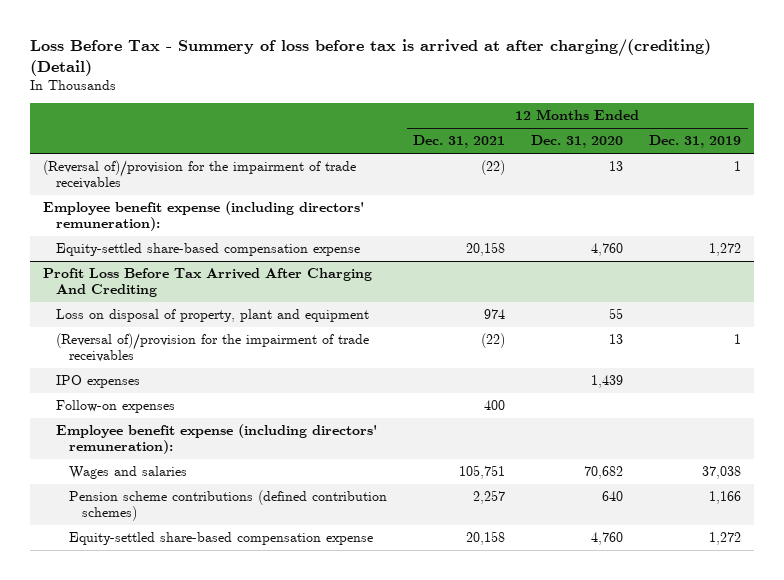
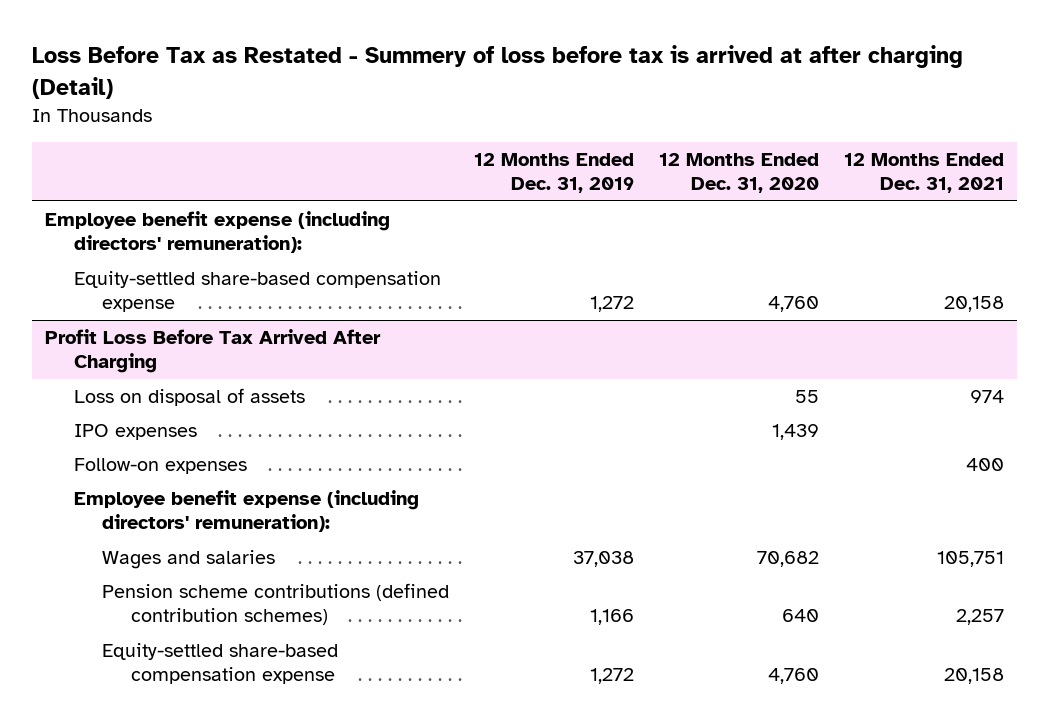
[29,38,711,76] Loss Before Tax - Summery of loss before tax is arrived at after charging/(crediting) (Detail) -> [32,45,964,99] Loss Before Tax as Restated - Summery of loss before tax is arrived at after charging (Detail)
[42,160,356,190] (Reversal of)/provision for the impairment of trade receivables -> none
[55,333,369,363] (Reversal of)/provision for the impairment of trade receivables -> none
[42,268,372,298] Profit Loss Before Tax Arrived After Charging And Crediting -> [44,328,381,374] Profit Loss Before Tax Arrived After Charging
[55,309,369,323] Loss on disposal of property, plant and equipment -> [73,387,305,406] Loss on disposal of assets

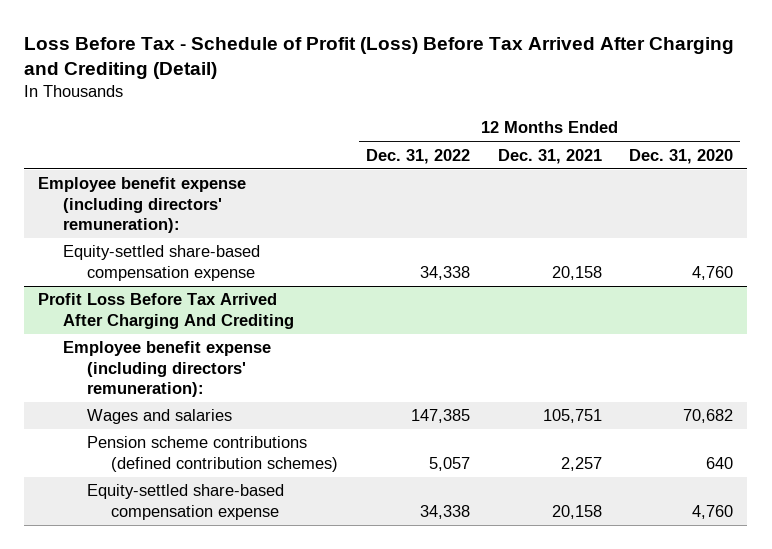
[32,45,964,99] Loss Before Tax as Restated - Summery of loss before tax is arrived at after charging (Detail) -> [24,36,735,80] Loss Before Tax - Schedule of Profit (Loss) Before Tax Arrived After Charging and Crediting (Detail)
[474,152,635,194] 12 Months Ended Dec. 31, 2019 -> none
none -> [365,148,470,164] Dec. 31, 2022
[73,387,305,406] Loss on disposal of assets -> none
[73,423,197,440] IPO expenses -> none
[73,457,247,474] Follow-on expenses -> none
[44,328,381,374] Profit Loss Before Tax Arrived After Charging -> [38,293,294,329] Profit Loss Before Tax Arrived After Charging And Crediting

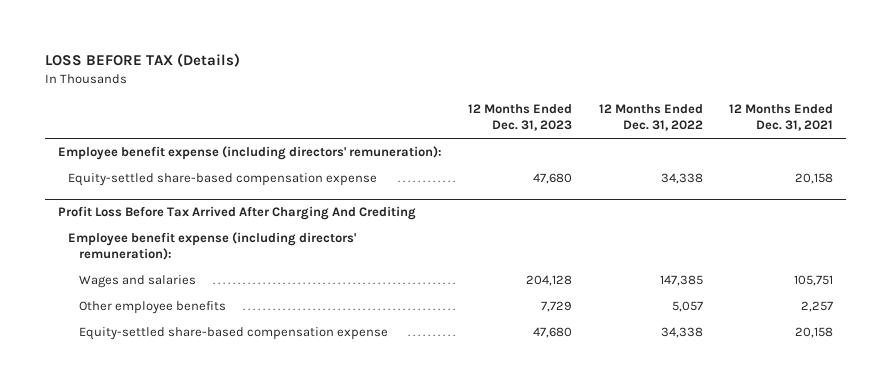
[24,36,735,80] Loss Before Tax - Schedule of Profit (Loss) Before Tax Arrived After Charging and Crediting (Detail) -> [45,53,241,68] LOSS BEFORE TAX (Details)
[629,148,734,164] Dec. 31, 2020 -> none
none -> [468,104,573,132] 12 Months Ended Dec. 31, 2023
[86,436,339,472] Pension scheme contributions (defined contribution schemes) -> [78,301,226,315] Other employee benefits

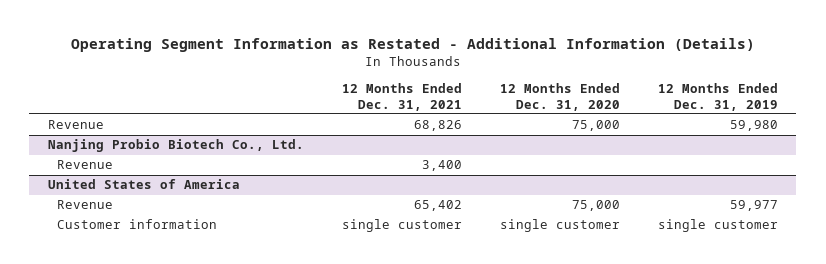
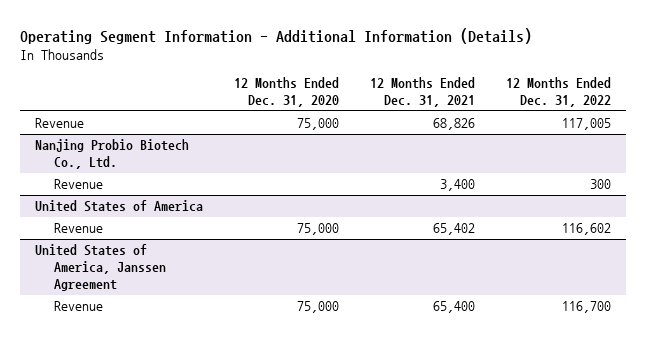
[70,37,755,52] Operating Segment Information as Restated - Additional Information (Details) -> [19,27,532,44] Operating Segment Information - Additional Information (Details)
[657,83,778,111] 12 Months Ended Dec. 31, 2019 -> none
none -> [505,77,611,108] 12 Months Ended Dec. 31, 2022
[57,219,218,230] Customer information -> none
none -> [35,244,166,292] United States of America, Janssen Agreement
none -> [53,301,103,312] Revenue

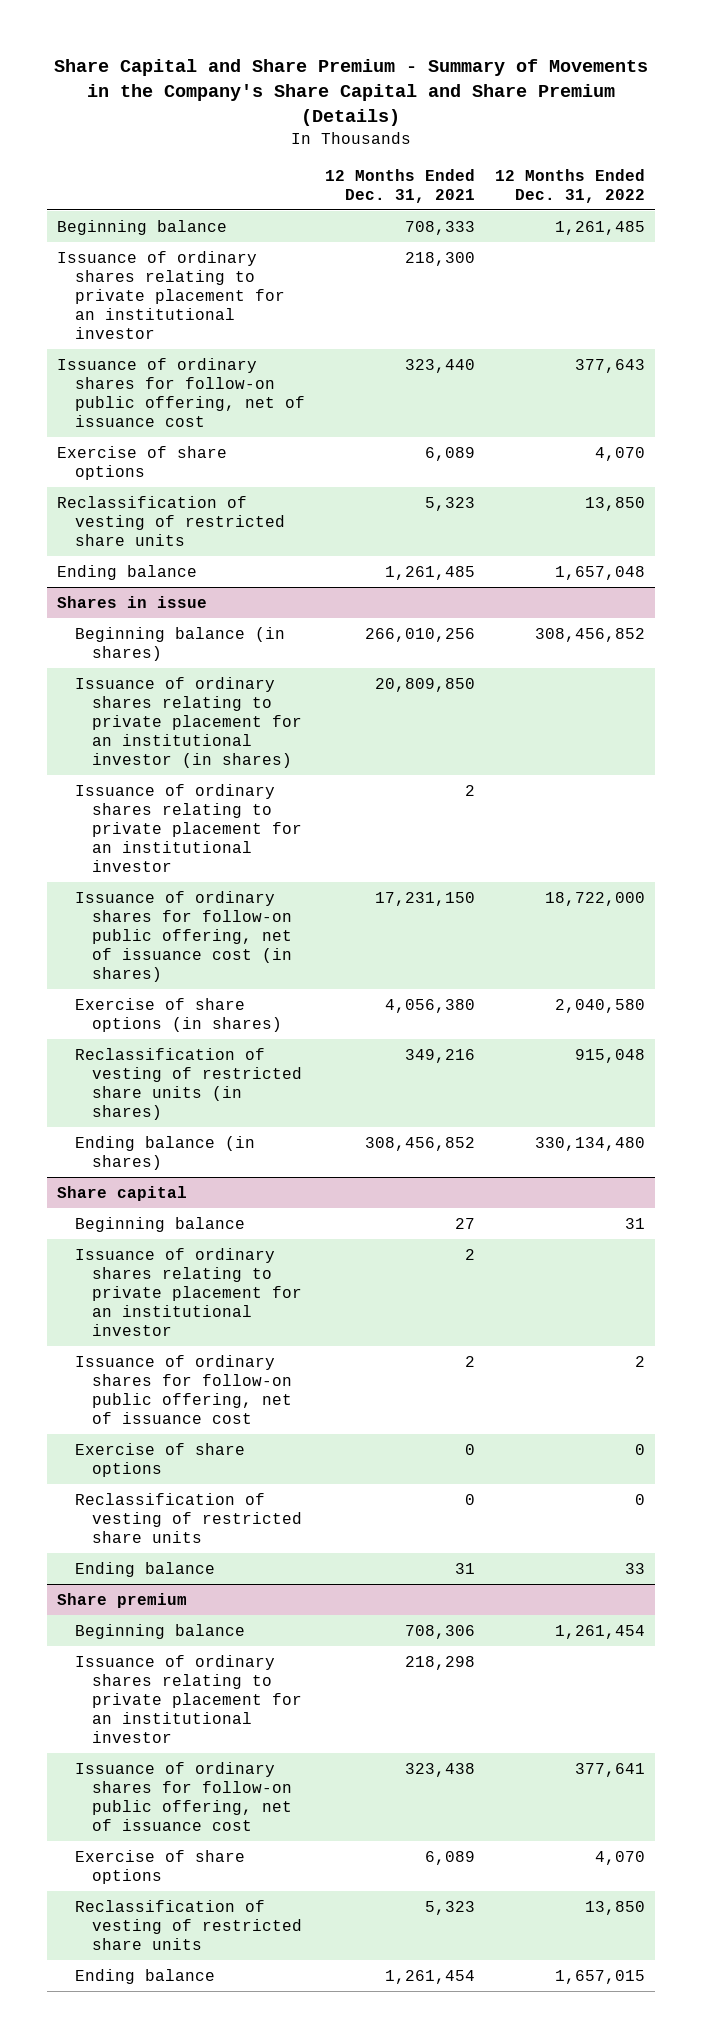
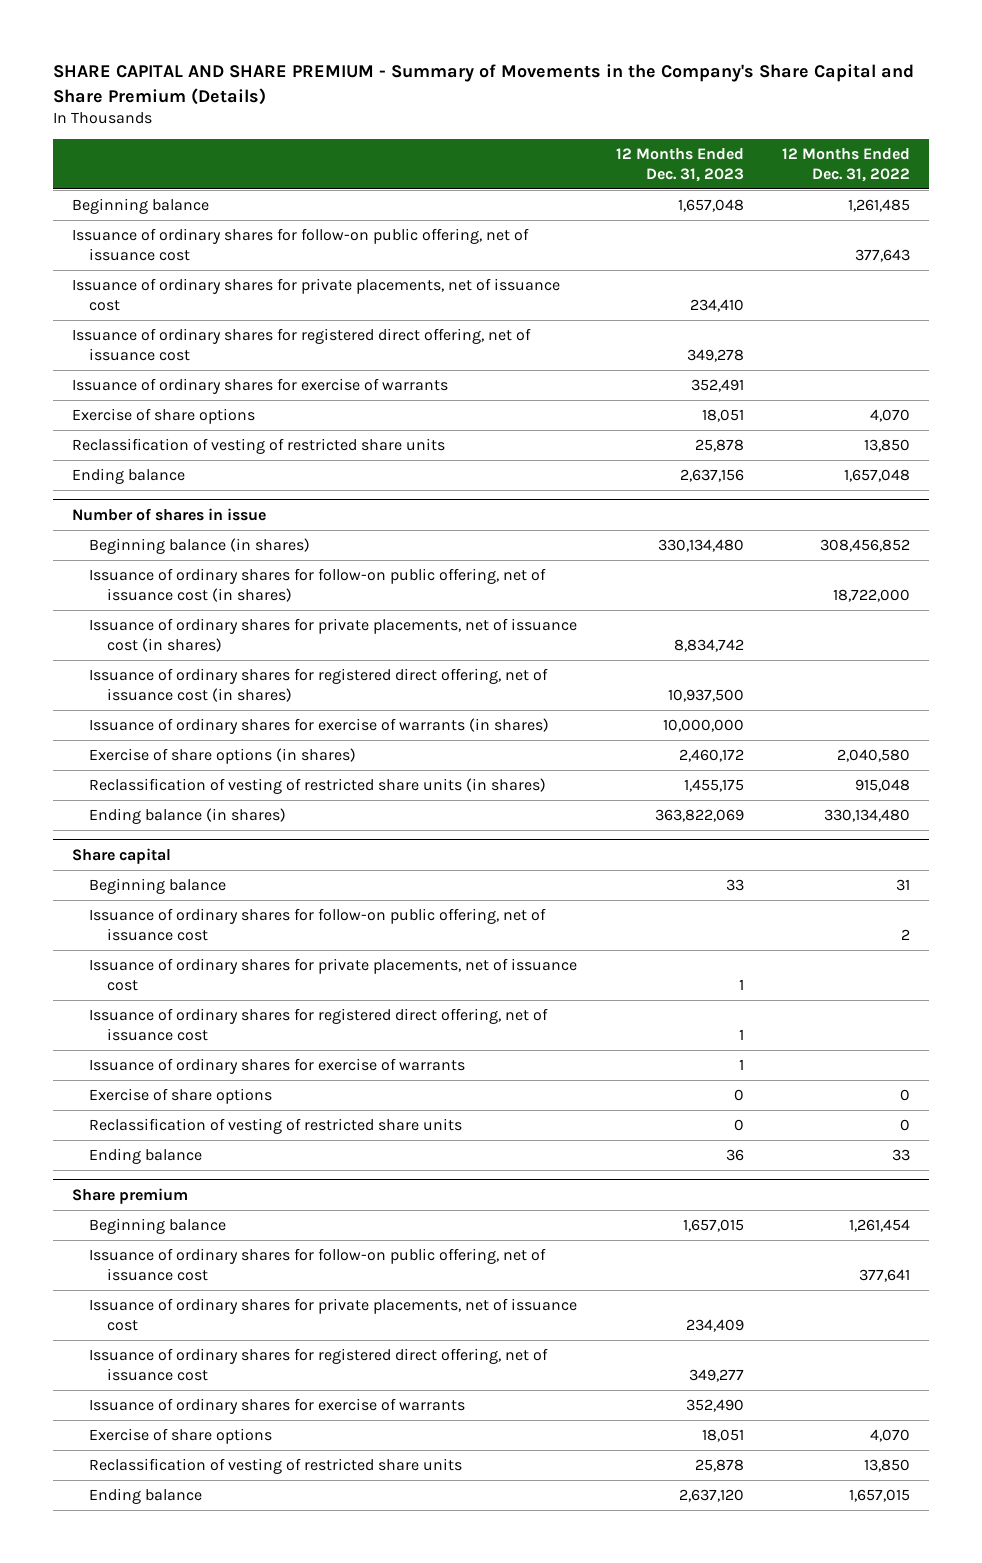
[54,59,649,127] Share Capital and Share Premium - Summary of Movements in the Company's Share Capital and Share Premium (Details) -> [52,64,914,105] SHARE CAPITAL AND SHARE PREMIUM - Summary of Movements in the Company's Share Capital and Share Premium (Details)
[324,168,475,204] 12 Months Ended Dec. 31, 2021 -> none
none -> [615,147,744,182] 12 Months Ended Dec. 31, 2023
[57,250,285,340] Issuance of ordinary shares relating to private placement for an institutional investor -> none
none -> [71,278,560,311] Issuance of ordinary shares for private placements, net of issuance cost
none -> [71,328,531,361] Issuance of ordinary shares for registered direct offering, net of issuance cost
none -> [71,378,448,395] Issuance of ordinary shares for exercise of warrants
[57,595,208,608] Shares in issue -> [71,507,266,521] Number of shares in issue
[74,676,303,769] Issuance of ordinary shares relating to private placement for an institutional investor (in shares) -> none
[74,783,303,873] Issuance of ordinary shares relating to private placement for an institutional investor -> none
none -> [89,618,578,652] Issuance of ordinary shares for private placements, net of issuance cost (in shares)
none -> [89,668,549,702] Issuance of ordinary shares for registered direct offering, net of issuance cost (in shares)
none -> [89,718,550,735] Issuance of ordinary shares for exercise of warrants (in shares)
[74,1247,303,1337] Issuance of ordinary shares relating to private placement for an institutional investor -> none
none -> [89,958,578,991] Issuance of ordinary shares for private placements, net of issuance cost
none -> [89,1008,549,1041] Issuance of ordinary shares for registered direct offering, net of issuance cost
none -> [89,1058,466,1075] Issuance of ordinary shares for exercise of warrants
[74,1654,303,1744] Issuance of ordinary shares relating to private placement for an institutional investor -> none
none -> [89,1298,578,1331] Issuance of ordinary shares for private placements, net of issuance cost
none -> [89,1348,549,1381] Issuance of ordinary shares for registered direct offering, net of issuance cost
none -> [89,1398,466,1415] Issuance of ordinary shares for exercise of warrants

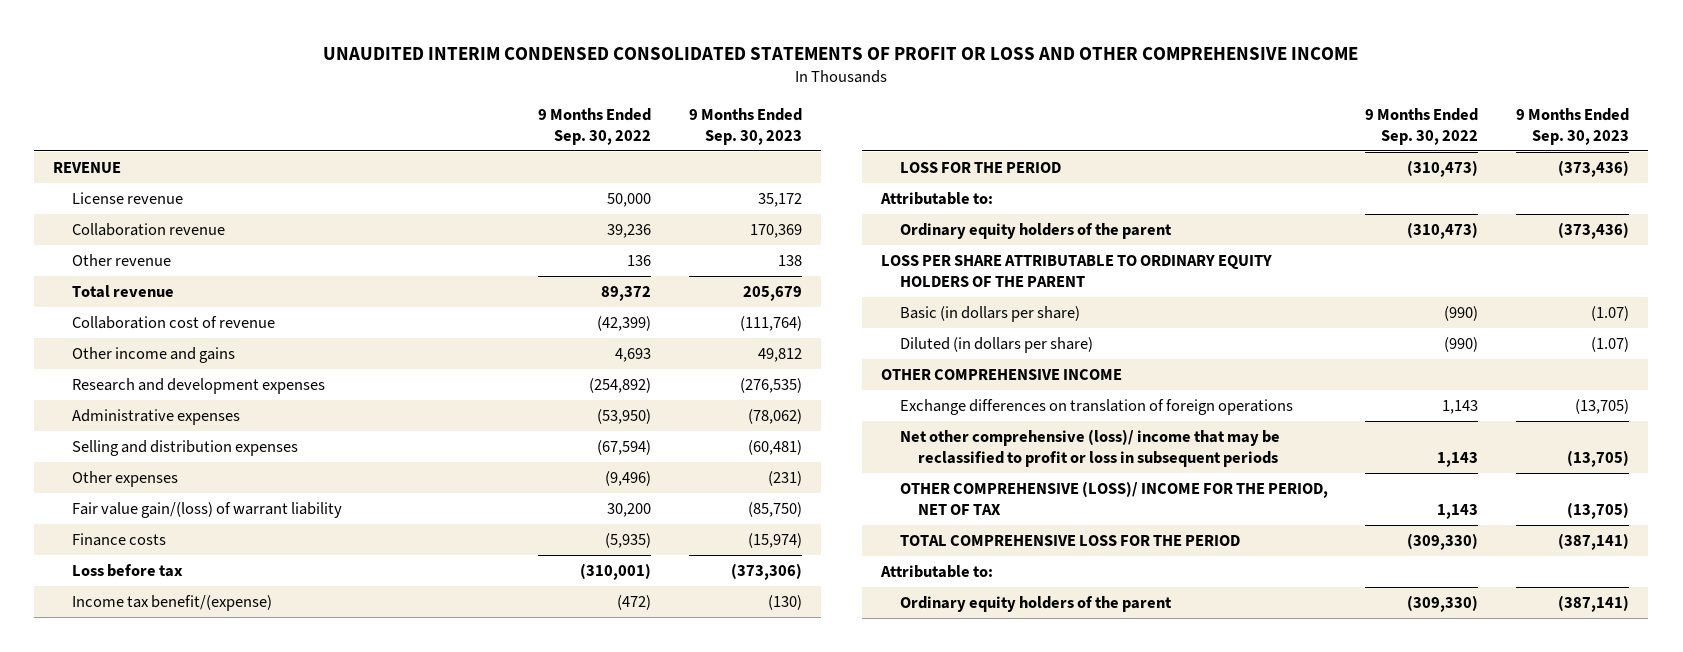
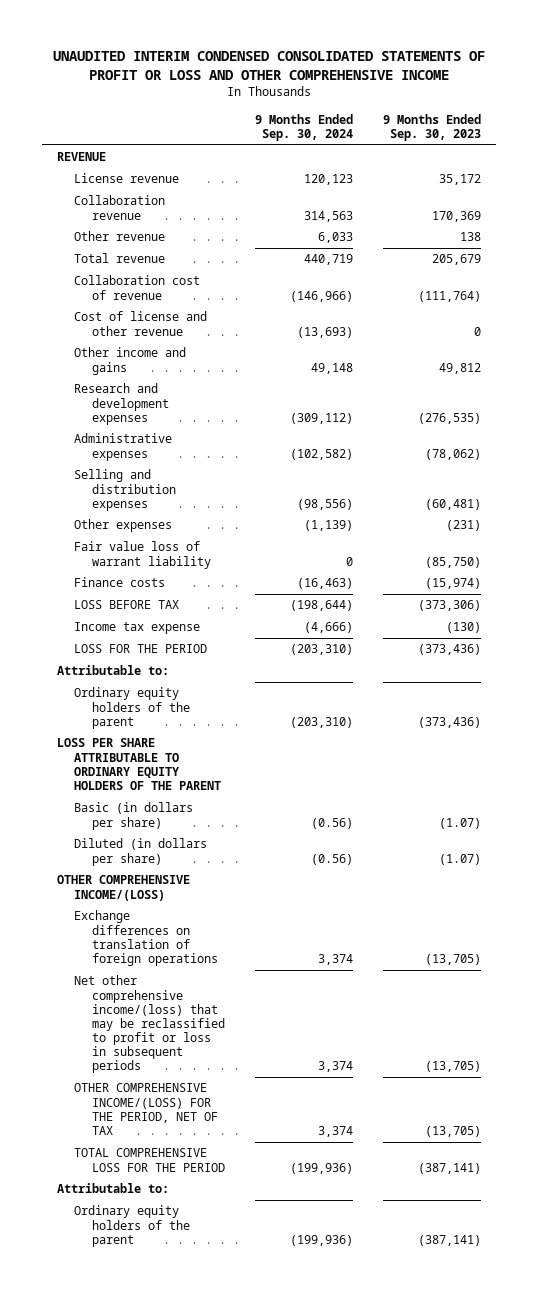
[537,107,651,145] 9 Months Ended Sep. 30, 2022 -> none
none -> [254,113,353,141] 9 Months Ended Sep. 30, 2024
none -> [74,311,208,336] Cost of license and other revenue
[72,501,343,518] Fair value gain/(loss) of warrant liability -> [74,541,211,569] Fair value loss of warrant liability
[72,563,184,577] Loss before tax -> [74,600,180,610] LOSS BEFORE TAX
[72,594,273,611] Income tax benefit/(expense) -> [74,622,201,635] Income tax expense
[880,368,1122,380] OTHER COMPREHENSIVE INCOME -> [56,875,190,901] OTHER COMPREHENSIVE INCOME/(LOSS)
[899,428,1280,468] Net other comprehensive (loss)/ income that may be reclassified to profit or loss in subsequent periods -> [74,975,225,1074] Net other comprehensive income/(loss) that may be reclassified to profit or loss in subsequent periods
[899,480,1328,516] OTHER COMPREHENSIVE (LOSS)/ INCOME FOR THE PERIOD, NET OF TAX -> [74,1083,218,1135] OTHER COMPREHENSIVE INCOME/(LOSS) FOR THE PERIOD, NET OF TAX

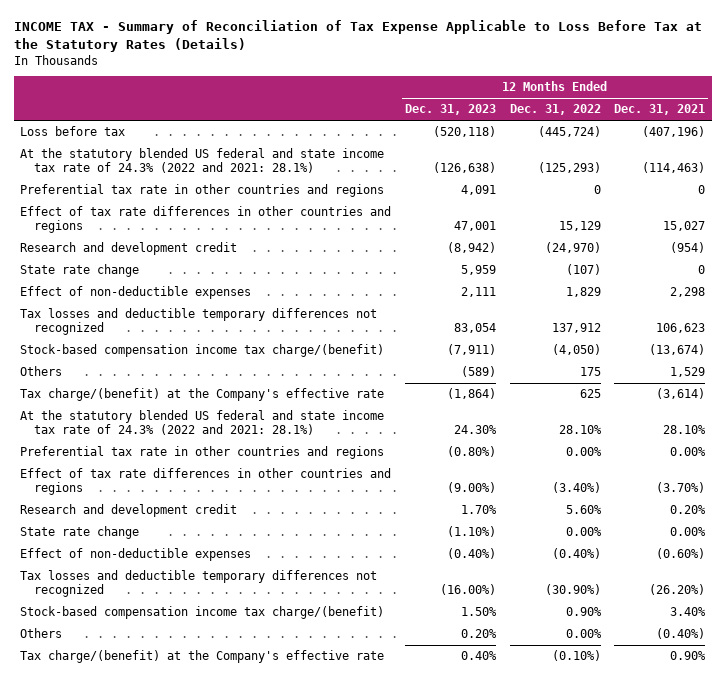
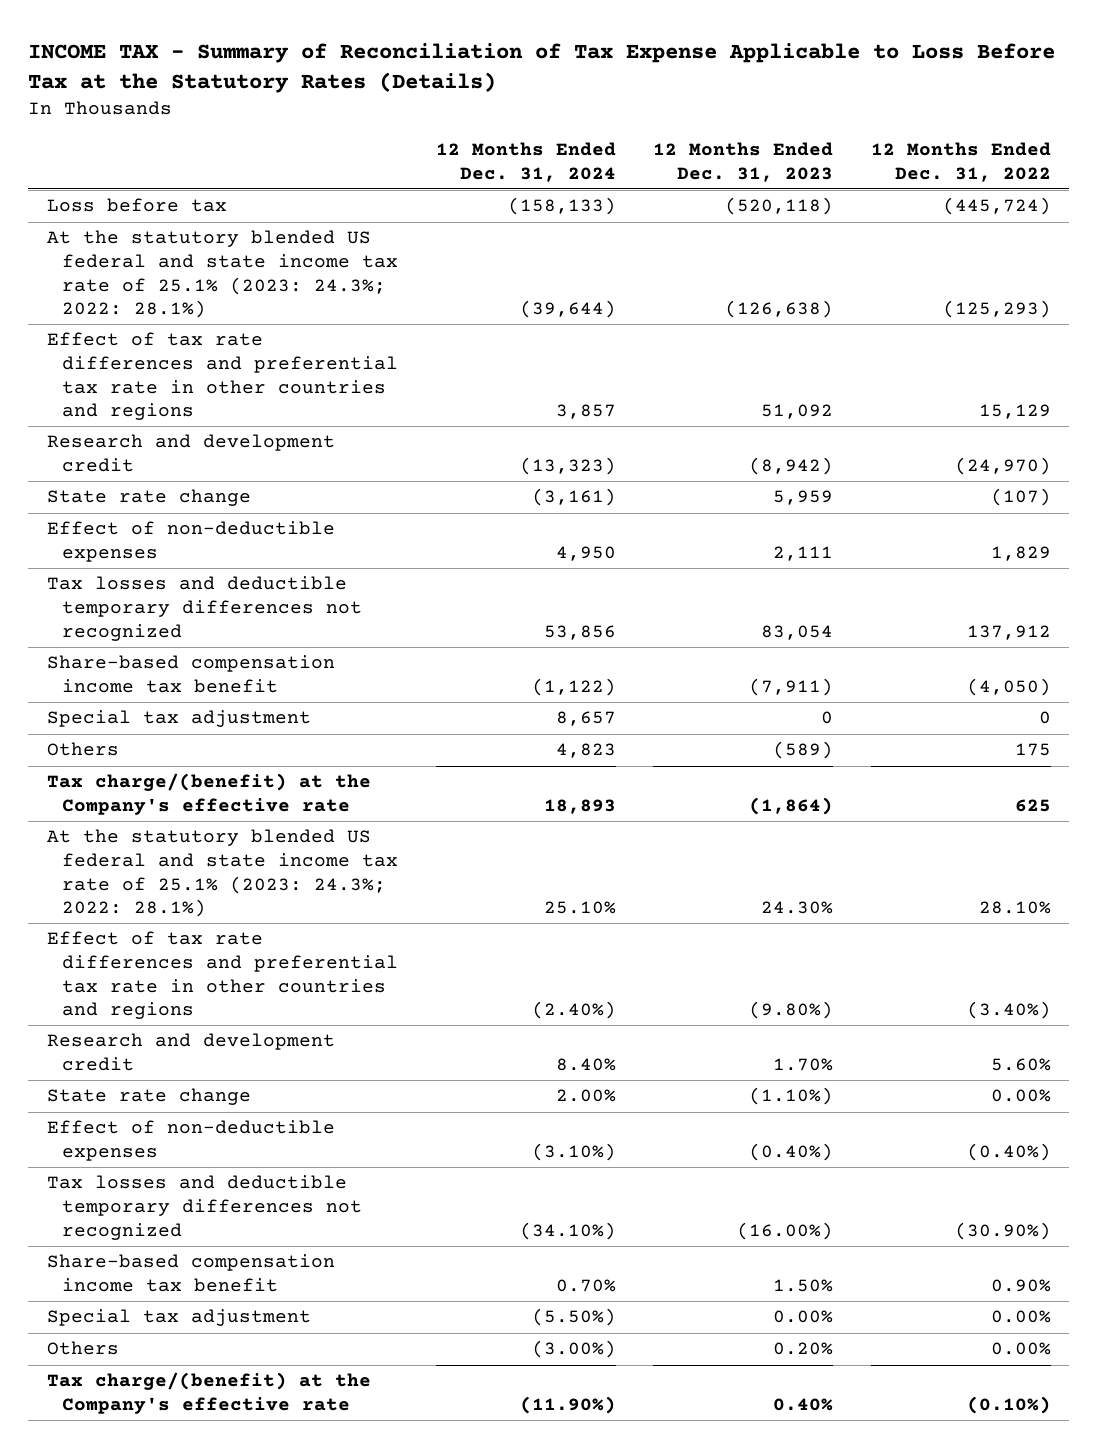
[614,104,706,116] Dec. 31, 2021 -> none
none -> [435,142,616,182] 12 Months Ended Dec. 31, 2024
[20,184,385,198] Preferential tax rate in other countries and regions -> none
[20,148,385,173] At the statutory blended US federal and state income tax rate of 24.3% (2022 and 2021: 28.1%) -> [46,230,399,319] At the statutory blended US federal and state income tax rate of 25.1% (2023: 24.3%; 2022: 28.1%)
[20,206,392,233] Effect of tax rate differences in other countries and regions -> [46,332,399,421] Effect of tax rate differences and preferential tax rate in other countries and regions
[453,220,496,231] 47,001 -> [761,404,834,420] 51,092
[20,344,385,358] Stock-based compensation income tax charge/(benefit) -> [46,655,335,694] Share-based compensation income tax benefit
none -> [46,710,311,728] Special tax adjustment
[20,446,385,460] Preferential tax rate in other countries and regions -> none
[20,410,385,435] At the statutory blended US federal and state income tax rate of 24.3% (2022 and 2021: 28.1%) -> [46,829,399,918] At the statutory blended US federal and state income tax rate of 25.1% (2023: 24.3%; 2022: 28.1%)
[20,468,392,495] Effect of tax rate differences in other countries and regions -> [46,931,399,1020] Effect of tax rate differences and preferential tax rate in other countries and regions
[446,481,496,493] (9.00%) -> [749,1001,834,1020] (9.80%)
[20,606,385,620] Stock-based compensation income tax charge/(benefit) -> [46,1254,335,1293] Share-based compensation income tax benefit
none -> [46,1309,311,1327] Special tax adjustment

